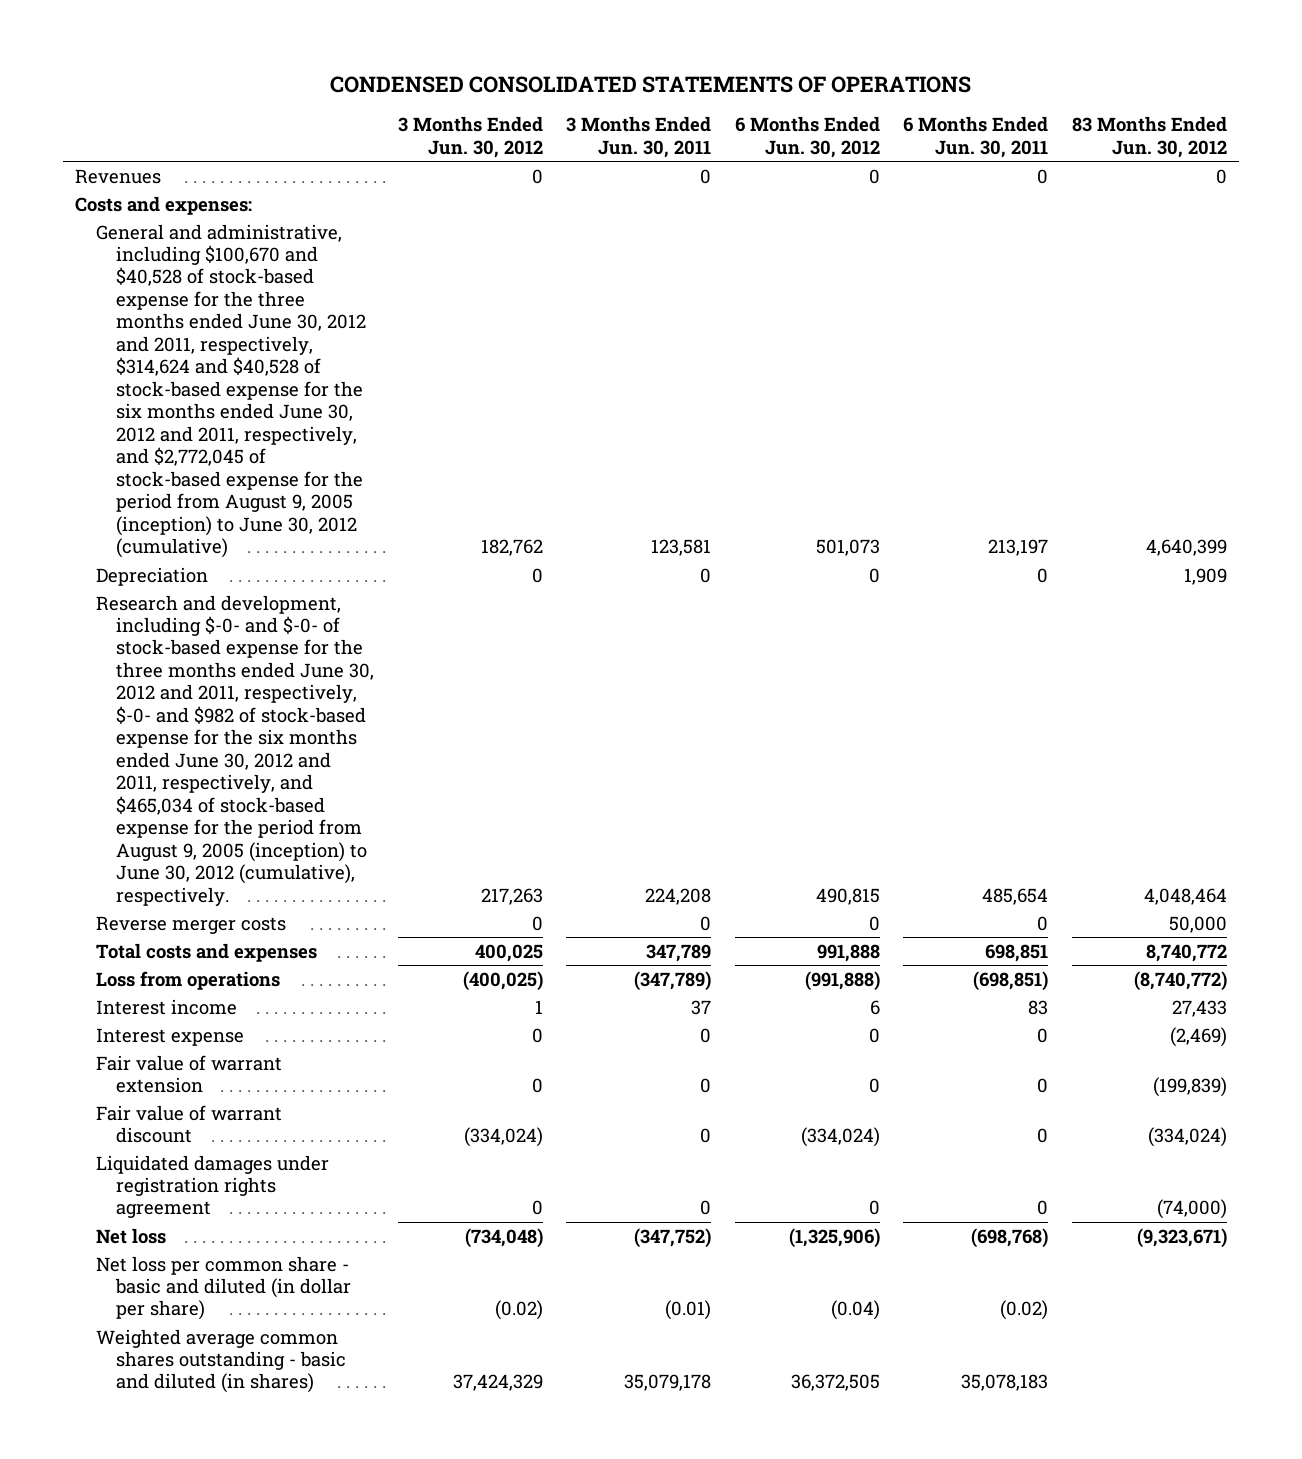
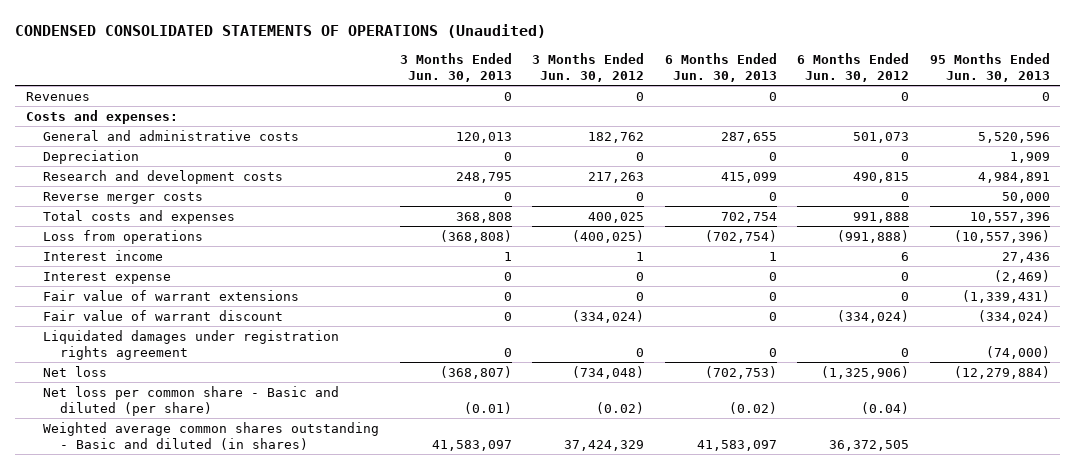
[330,76,972,94] CONDENSED CONSOLIDATED STATEMENTS OF OPERATIONS -> [15,23,547,38] CONDENSED CONSOLIDATED STATEMENTS OF OPERATIONS (Unaudited)
[566,116,712,158] 3 Months Ended Jun. 30, 2011 -> none
[903,116,1049,158] 6 Months Ended Jun. 30, 2011 -> none
[1071,116,1227,158] 83 Months Ended Jun. 30, 2012 -> none
none -> [399,52,512,82] 3 Months Ended Jun. 30, 2013
none -> [664,52,777,82] 6 Months Ended Jun. 30, 2013
none -> [929,52,1050,82] 95 Months Ended Jun. 30, 2013
[95,223,367,559] General and administrative, including $100,670 and $40,528 of stock-based expense for the three months ended June 30, 2012 and 2011, respectively, $314,624 and $40,528 of stock-based expense for the six months ended June 30, 2012 and 2011, respectively, and $2,772,045 of stock-based expense for the period from August 9, 2005 (inception) to June 30, 2012 (cumulative) -> [43,129,300,141] General and administrative costs
[95,594,375,906] Research and development, including $-0- and $-0- of stock-based expense for the three months ended June 30, 2012 and 2011, respectively, $-0- and $982 of stock-based expense for the six months ended June 30, 2012 and 2011, respectively, and $465,034 of stock-based expense for the period from August 9, 2005 (inception) to June 30, 2012 (cumulative), respectively. -> [43,169,284,184] Research and development costs
[95,1054,282,1093] Fair value of warrant extension -> [43,289,300,301] Fair value of warrant extensions
[95,1255,352,1321] Net loss per common share - basic and diluted (in dollar per share) -> [43,385,340,417] Net loss per common share - Basic and diluted (per share)
[95,1328,347,1394] Weighted average common shares outstanding - basic and diluted (in shares) -> [43,421,380,451] Weighted average common shares outstanding - Basic and diluted (in shares)

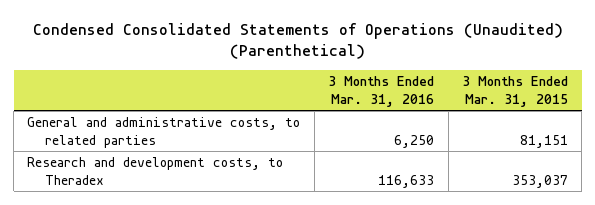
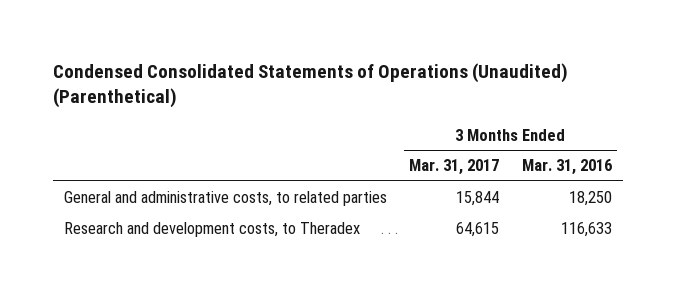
[462,76,569,107] 3 Months Ended Mar. 31, 2015 -> none
none -> [409,159,500,176] Mar. 31, 2017
[394,134,435,148] 6,250 -> [568,191,612,207] 18,250

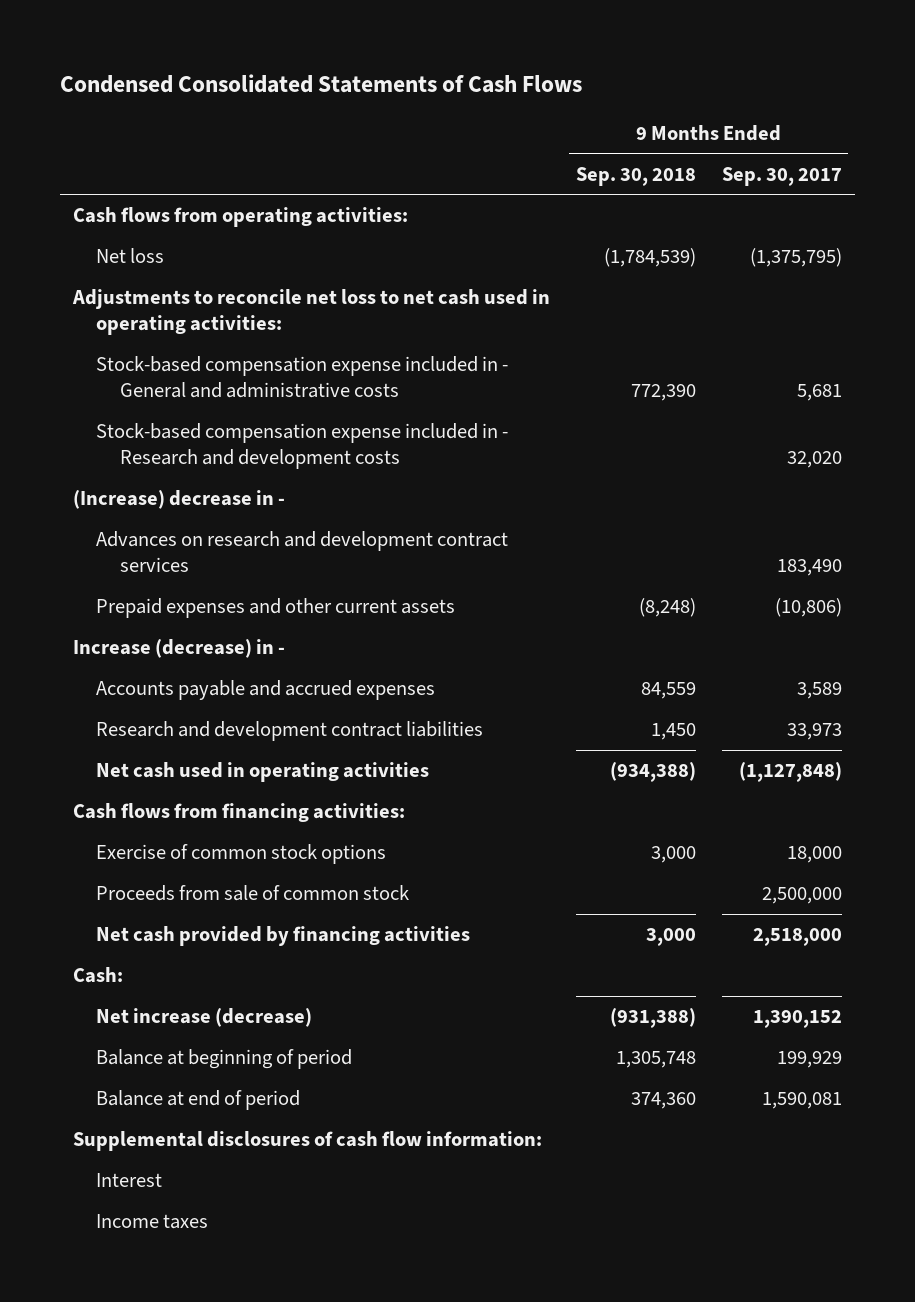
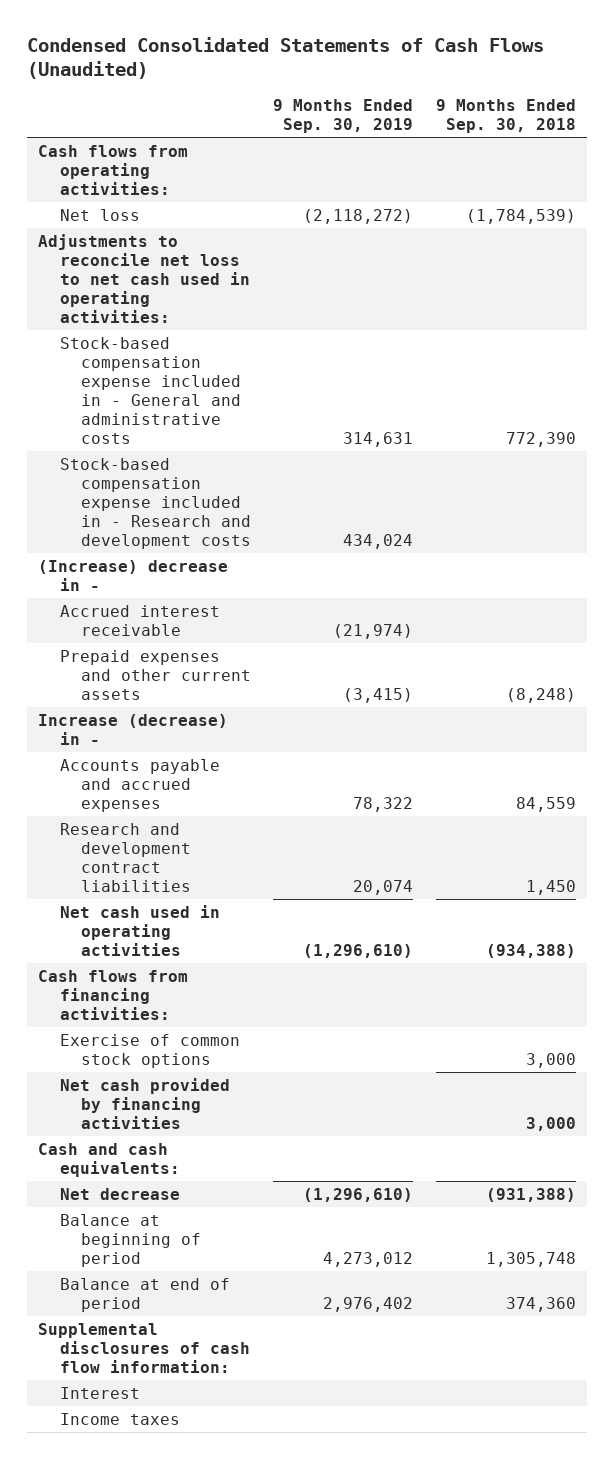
[59,73,582,93] Condensed Consolidated Statements of Cash Flows -> [26,36,544,80] Condensed Consolidated Statements of Cash Flows (Unaudited)
[721,166,842,186] Sep. 30, 2017 -> none
none -> [273,99,414,134] 9 Months Ended Sep. 30, 2019
[96,531,509,572] Advances on research and development contract services -> none
none -> [59,604,220,636] Accrued interest receivable
[96,885,410,902] Proceeds from sale of common stock -> none
[72,967,123,984] Cash: -> none
none -> [37,1142,180,1177] Cash and cash equivalents:
[96,1008,313,1028] Net increase (decrease) -> [59,1187,180,1200] Net decrease

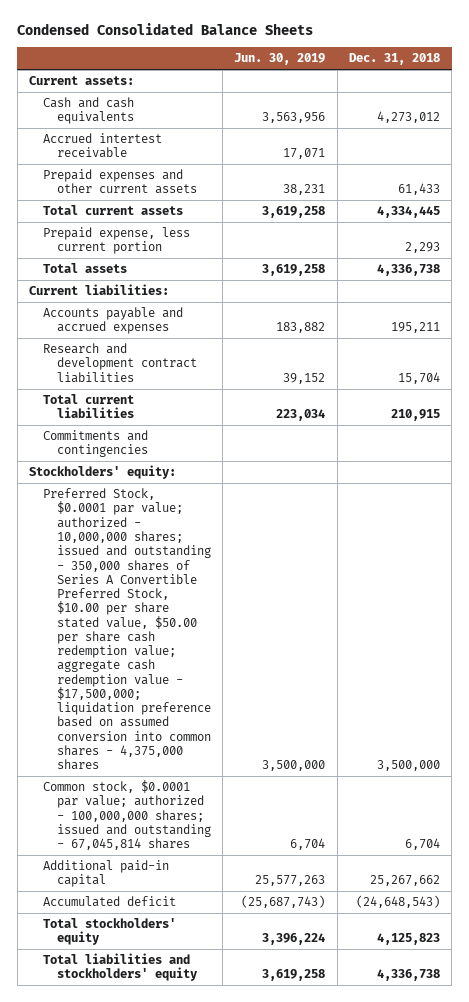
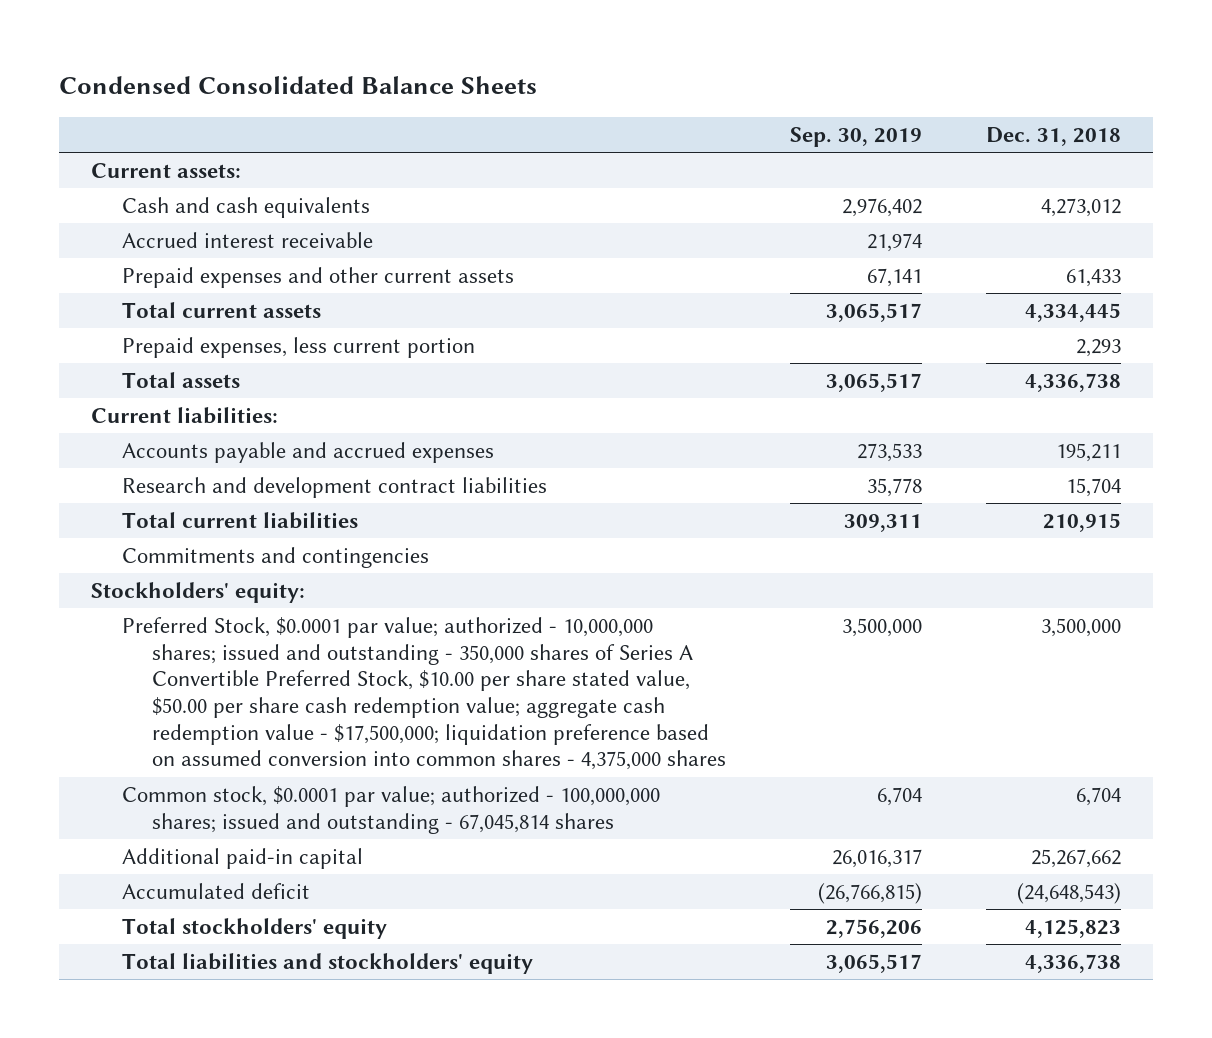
[234,53,326,66] Jun. 30, 2019 -> none
none -> [789,126,922,147] Sep. 30, 2019
[42,133,162,159] Accrued intertest receivable -> [121,231,373,248] Accrued interest receivable
[42,227,190,255] Prepaid expense, less current portion -> [121,336,475,358] Prepaid expenses, less current portion

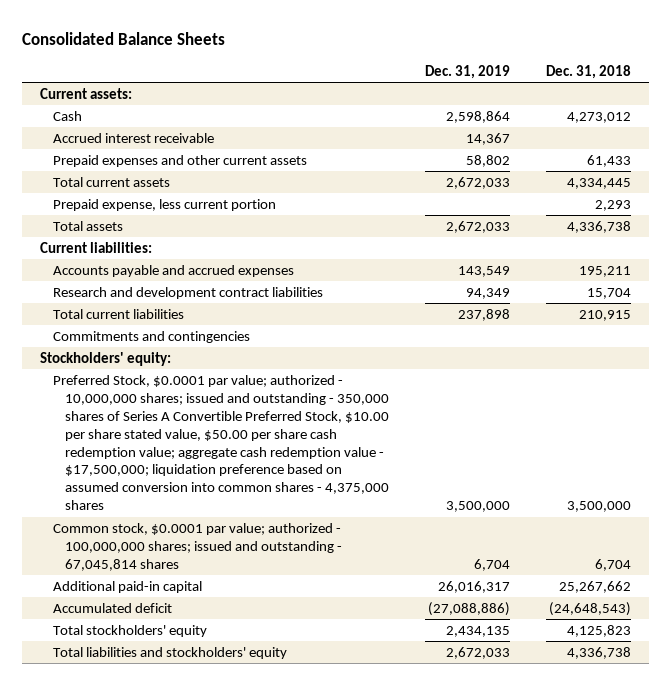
[59,76,538,95] Condensed Consolidated Balance Sheets -> [22,32,226,46] Consolidated Balance Sheets
[789,126,922,147] Sep. 30, 2019 -> none
none -> [425,64,511,79] Dec. 31, 2019
[121,196,370,218] Cash and cash equivalents -> [52,110,82,121] Cash
[121,336,475,358] Prepaid expenses, less current portion -> [52,198,276,211] Prepaid expense, less current portion

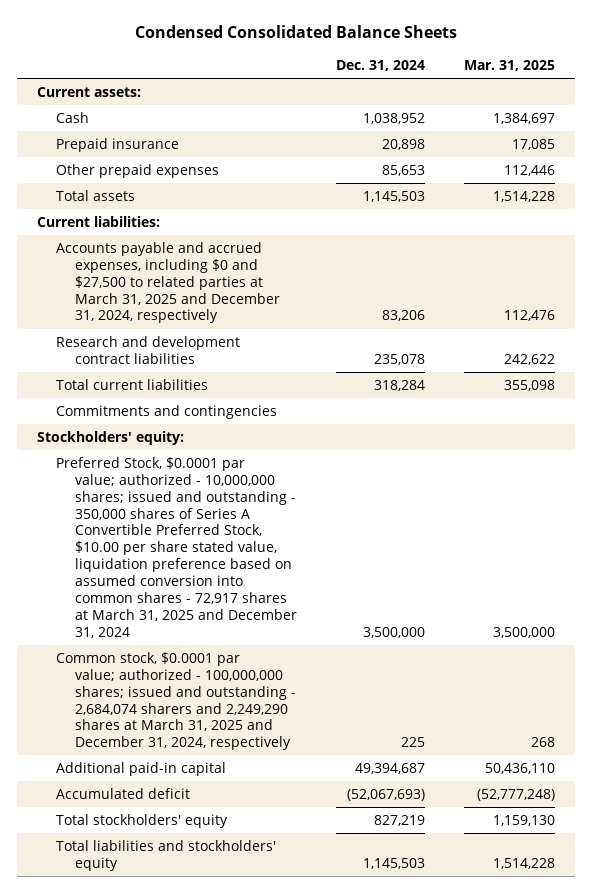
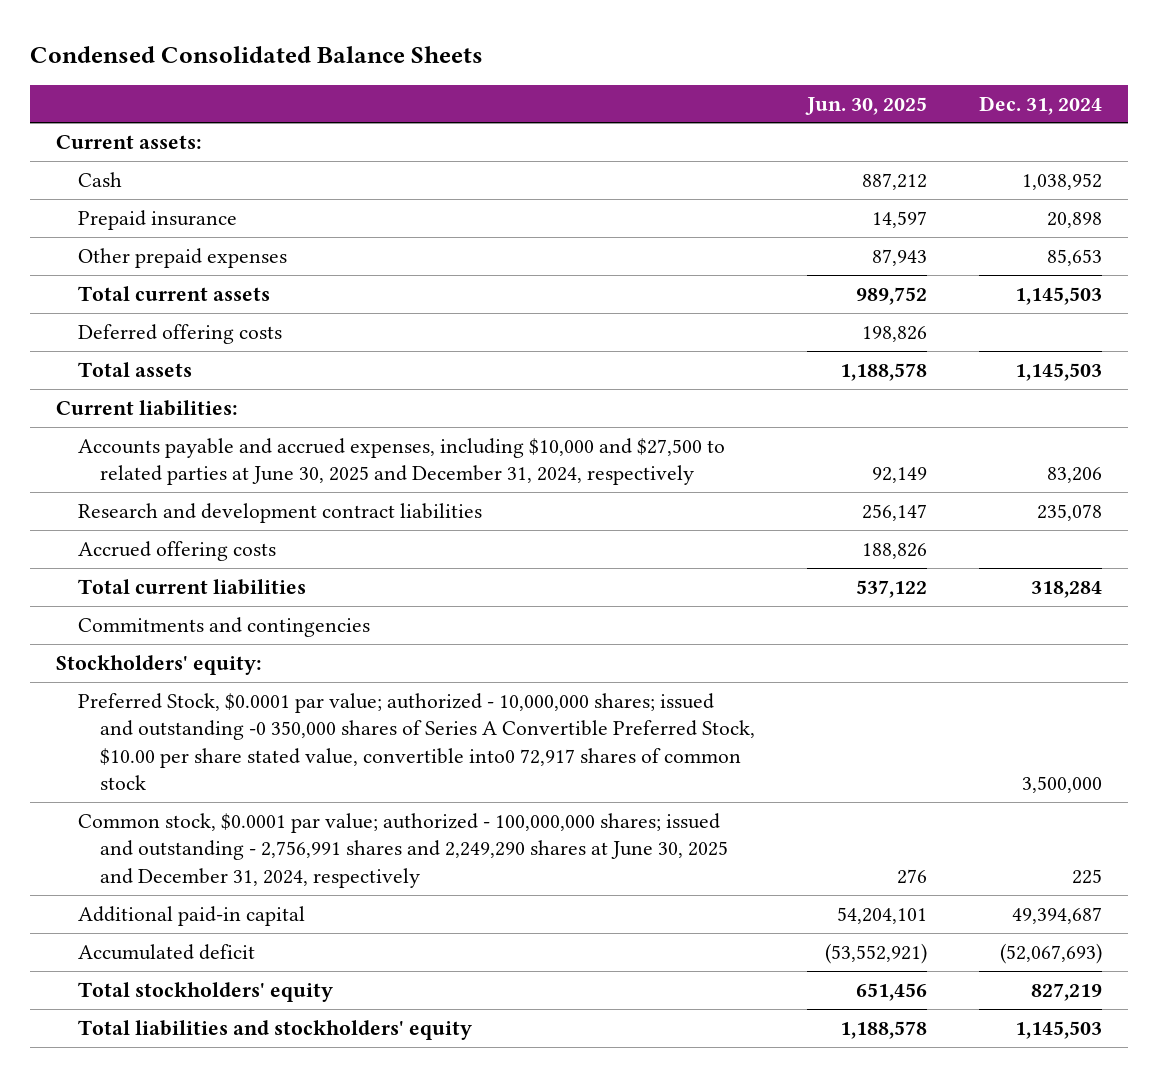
[464,60,556,72] Mar. 31, 2025 -> none
none -> [805,96,928,115] Jun. 30, 2025
none -> [77,285,270,301] Total current assets
none -> [77,323,282,344] Deferred offering costs
[55,241,280,324] Accounts payable and accrued expenses, including $0 and $27,500 to related parties at March 31, 2025 and December 31, 2024, respectively -> [77,437,725,486] Accounts payable and accrued expenses, including $10,000 and $27,500 to related parties at June 30, 2025 and December 31, 2024, respectively
none -> [77,540,276,561] Accrued offering costs
[55,456,297,638] Preferred Stock, $0.0001 par value; authorized - 10,000,000 shares; issued and outstanding - 350,000 shares of Series A Convertible Preferred Stock, $10.00 per share stated value, liquidation preference based on assumed conversion into common shares - 72,917 shares at March 31, 2025 and December 31, 2024 -> [77,692,755,791] Preferred Stock, $0.0001 par value; authorized - 10,000,000 shares; issued and outstanding -0 350,000 shares of Series A Convertible Preferred Stock, $10.00 per share stated value, convertible into0 72,917 shares of common stock
[55,651,296,751] Common stock, $0.0001 par value; authorized - 100,000,000 shares; issued and outstanding - 2,684,074 sharers and 2,249,290 shares at March 31, 2025 and December 31, 2024, respectively -> [77,812,728,888] Common stock, $0.0001 par value; authorized - 100,000,000 shares; issued and outstanding - 2,756,991 shares and 2,249,290 shares at June 30, 2025 and December 31, 2024, respectively

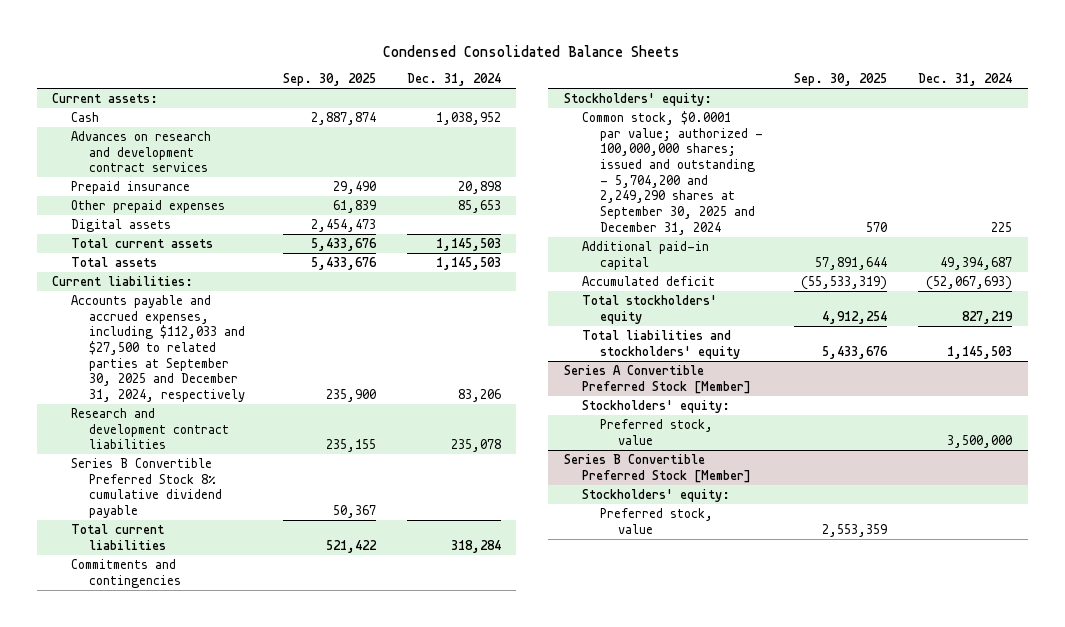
[805,96,928,115] Jun. 30, 2025 -> none
none -> [282,73,376,87] Sep. 30, 2025
none -> [70,130,211,173] Advances on research and development contract services
none -> [70,218,171,232] Digital assets
[77,323,282,344] Deferred offering costs -> none
[77,437,725,486] Accounts payable and accrued expenses, including $10,000 and $27,500 to related parties at June 30, 2025 and December 31, 2024, respectively -> [70,294,245,403] Accounts payable and accrued expenses, including $112,033 and $27,500 to related parties at September 30, 2025 and December 31, 2024, respectively
[77,540,276,561] Accrued offering costs -> none
none -> [70,457,222,518] Series B Convertible Preferred Stock 8% cumulative dividend payable
[77,692,755,791] Preferred Stock, $0.0001 par value; authorized - 10,000,000 shares; issued and outstanding -0 350,000 shares of Series A Convertible Preferred Stock, $10.00 per share stated value, convertible into0 72,917 shares of common stock -> none
[77,812,728,888] Common stock, $0.0001 par value; authorized - 100,000,000 shares; issued and outstanding - 2,756,991 shares and 2,249,290 shares at June 30, 2025 and December 31, 2024, respectively -> [582,110,764,235] Common stock, $0.0001 par value; authorized - 100,000,000 shares; issued and outstanding - 5,704,200 and 2,249,290 shares at September 30, 2025 and December 31, 2024
none -> [563,364,752,394] Series A Convertible Preferred Stock [Member]
none -> [582,399,731,413] Stockholders' equity:
none -> [600,418,714,445] Preferred stock, value
none -> [563,453,752,483] Series B Convertible Preferred Stock [Member]
none -> [582,488,731,502] Stockholders' equity:
none -> [600,507,714,534] Preferred stock, value

